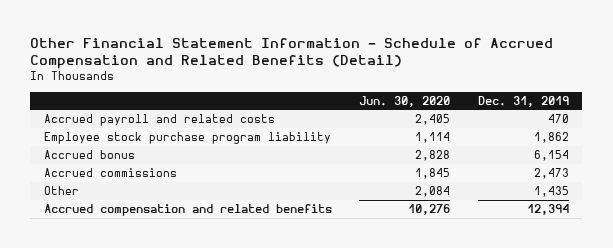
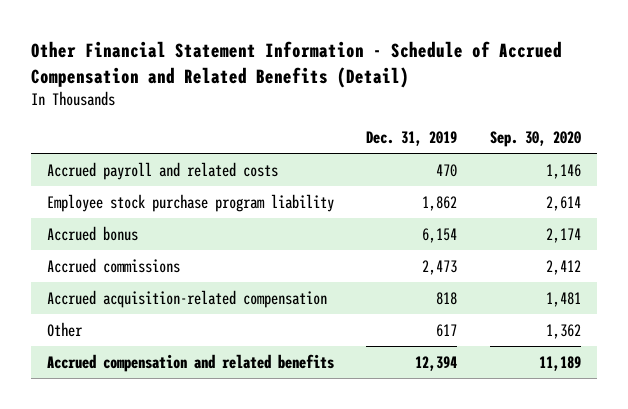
[359,95,451,107] Jun. 30, 2020 -> none
none -> [489,131,581,148] Sep. 30, 2020
none -> [46,289,327,308] Accrued acquisition-related compensation
[533,186,569,198] 1,435 -> [436,323,458,337] 617

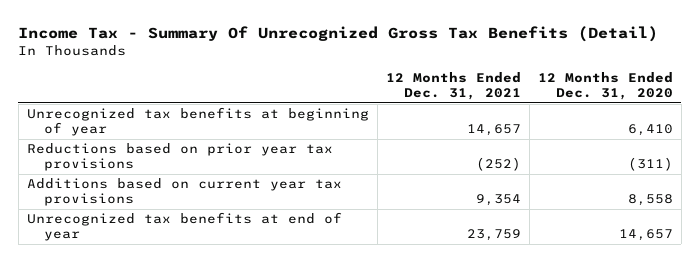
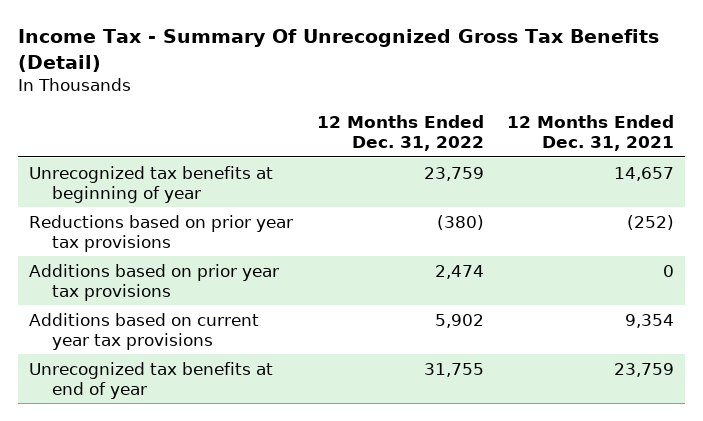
[537,72,673,101] 12 Months Ended Dec. 31, 2020 -> none
none -> [316,115,484,152] 12 Months Ended Dec. 31, 2022
none -> [29,263,280,301] Additions based on prior year tax provisions

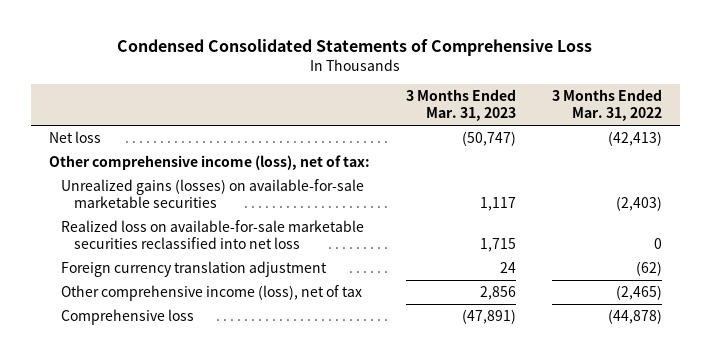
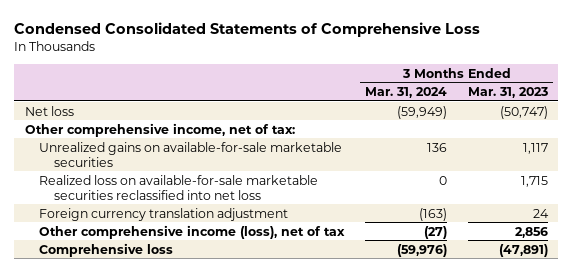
[551,89,662,122] 3 Months Ended Mar. 31, 2022 -> none
none -> [365,86,448,98] Mar. 31, 2024
[48,154,370,170] Other comprehensive income (loss), net of tax: -> [24,122,295,137] Other comprehensive income, net of tax:
[61,178,365,208] Unrealized gains (losses) on available-for-sale marketable securities -> [39,141,343,167] Unrealized gains on available-for-sale marketable securities

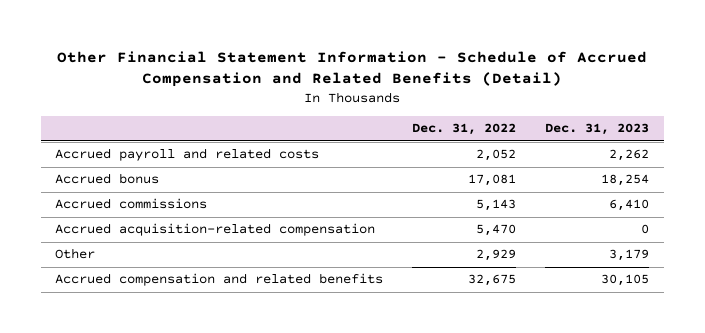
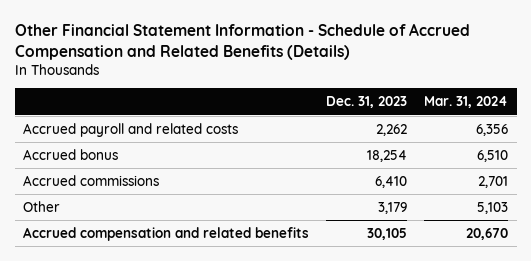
[57,51,648,88] Other Financial Statement Information - Schedule of Accrued Compensation and Related Benefits (Detail) -> [14,22,470,60] Other Financial Statement Information - Schedule of Accrued Compensation and Related Benefits (Details)
[412,123,517,136] Dec. 31, 2022 -> none
none -> [424,96,509,109] Mar. 31, 2024
[55,223,376,237] Accrued acquisition-related compensation -> none

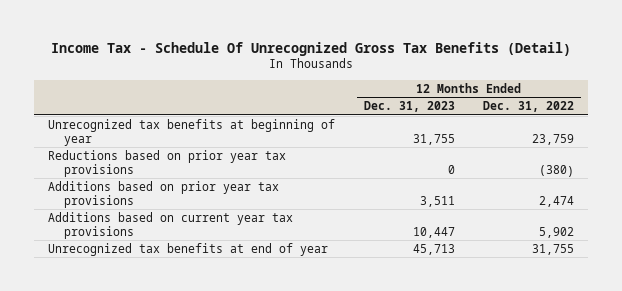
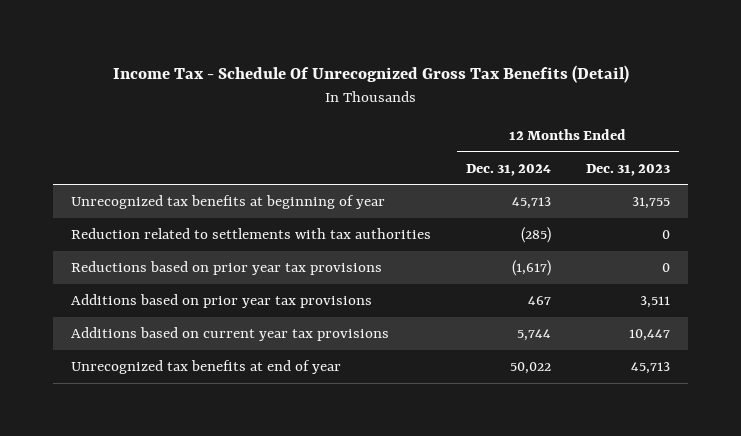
[482,101,574,113] Dec. 31, 2022 -> none
none -> [466,163,552,176] Dec. 31, 2024
none -> [70,228,431,240] Reduction related to settlements with tax authorities

